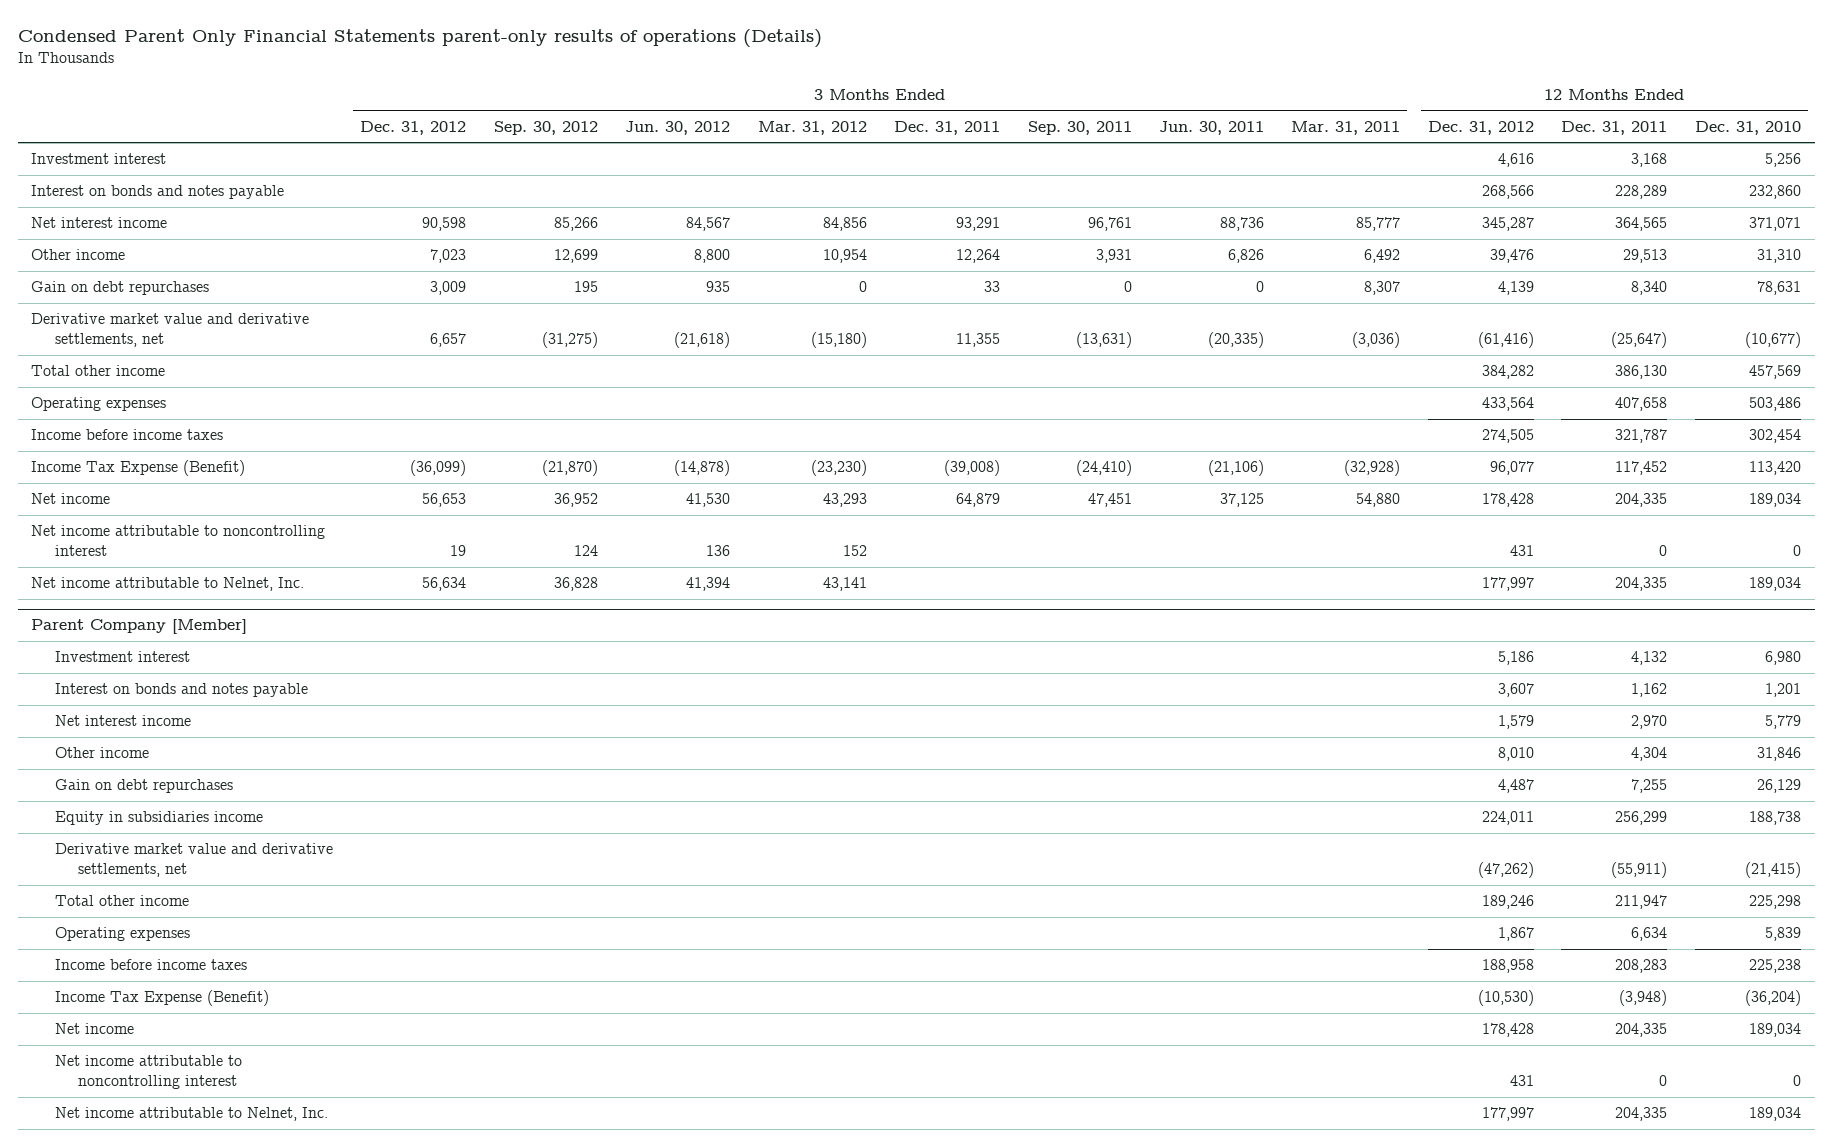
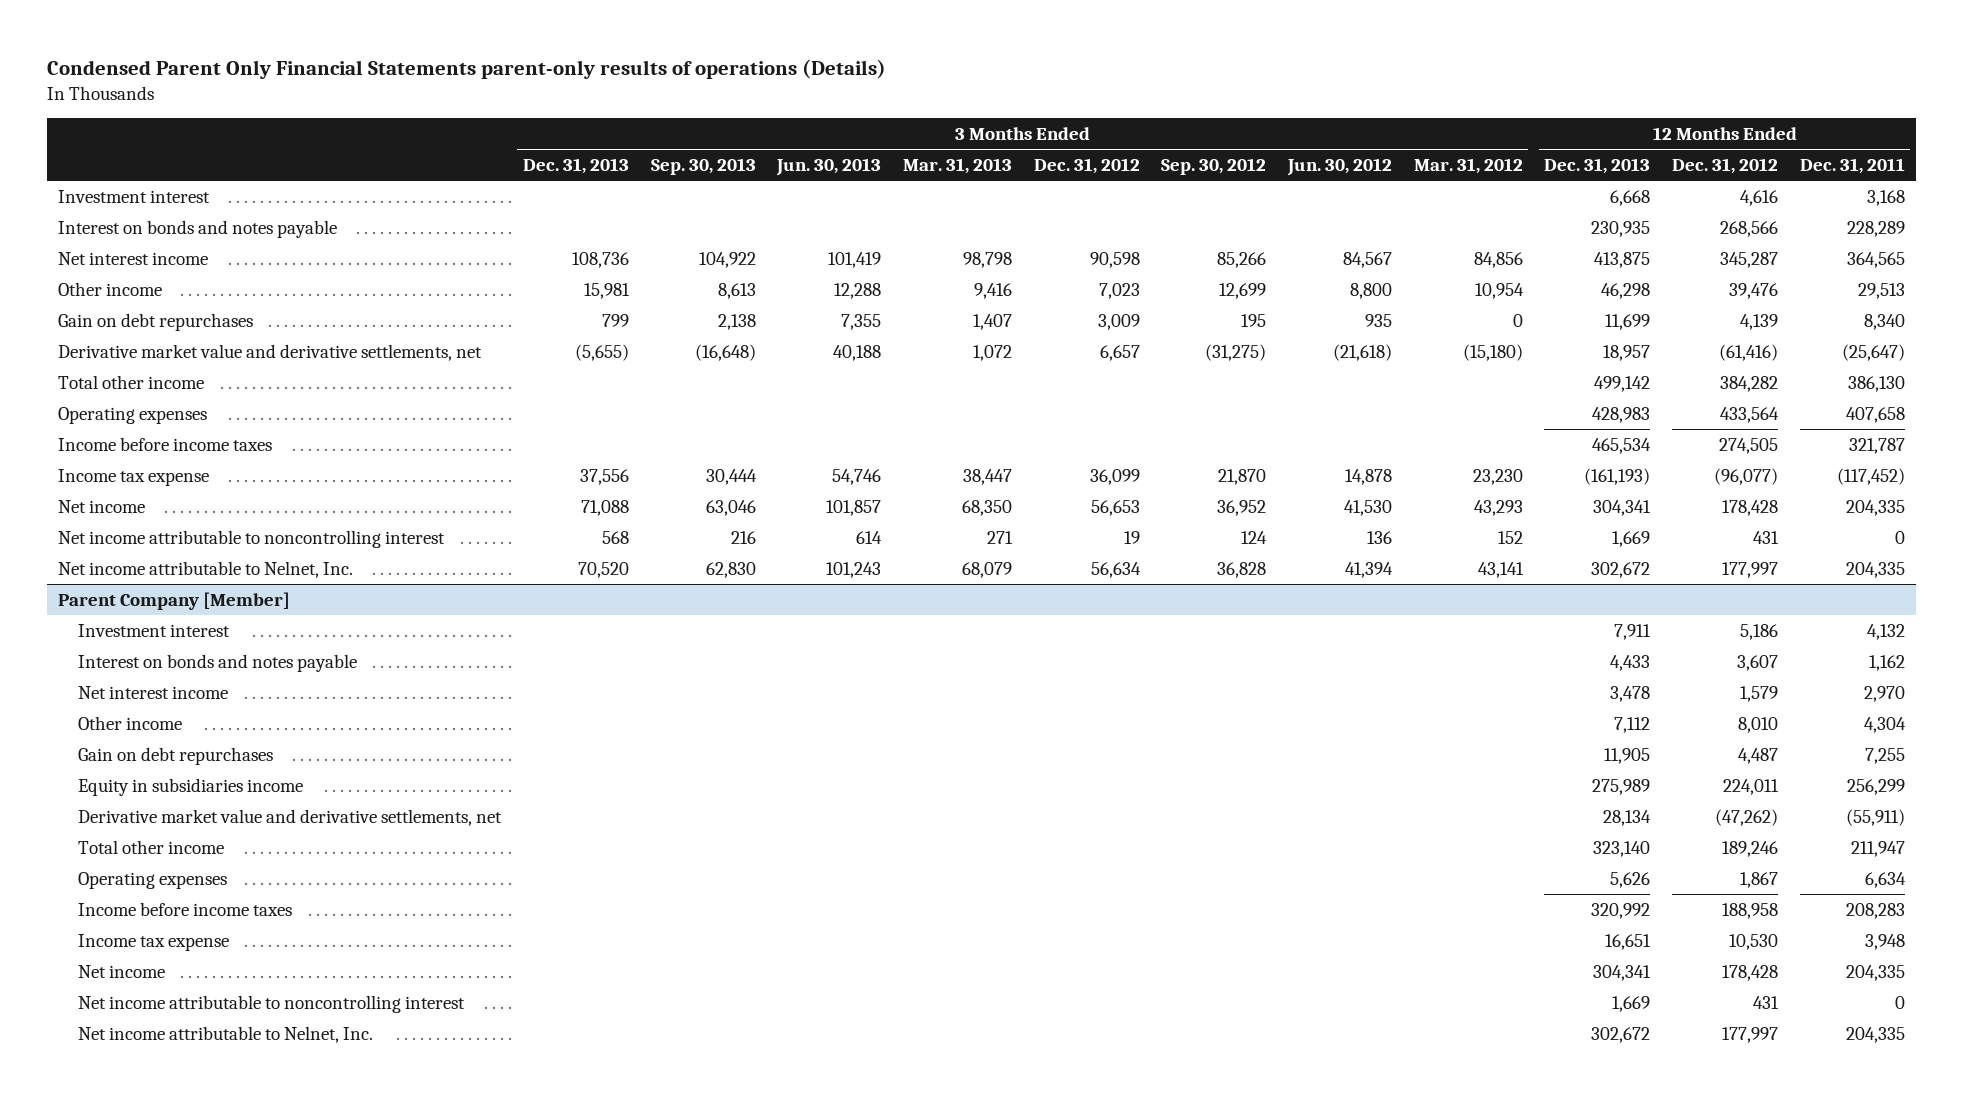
[894,120,1001,135] Dec. 31, 2011 -> none
[1027,120,1132,135] Sep. 30, 2011 -> none
[1158,120,1264,135] Jun. 30, 2011 -> none
[1291,120,1401,135] Mar. 31, 2011 -> none
[1694,120,1801,135] Dec. 31, 2010 -> none
none -> [522,157,629,174] Dec. 31, 2013
none -> [650,157,756,175] Sep. 30, 2013
none -> [776,157,882,176] Jun. 30, 2013
none -> [902,157,1012,174] Mar. 31, 2013
none -> [1544,157,1651,174] Dec. 31, 2013
[31,460,246,477] Income Tax Expense (Benefit) -> [57,468,209,486] Income tax expense
[410,460,467,477] (36,099) -> [1089,468,1140,485] 36,099
[541,460,598,477] (21,870) -> [1218,468,1267,485] 21,870
[674,460,731,477] (14,878) -> [1344,468,1392,485] 14,878
[810,460,867,477] (23,230) -> [1472,468,1523,485] 23,230
[1489,461,1534,476] 96,077 -> [1714,467,1779,485] (96,077)
[1615,461,1668,476] 117,452 -> [1836,467,1905,485] (117,452)
[54,990,269,1007] Income Tax Expense (Benefit) -> [78,933,230,951] Income tax expense
[1477,990,1534,1007] (10,530) -> [1729,933,1779,950] 10,530
[1619,990,1668,1007] (3,948) -> [1864,933,1905,950] 3,948

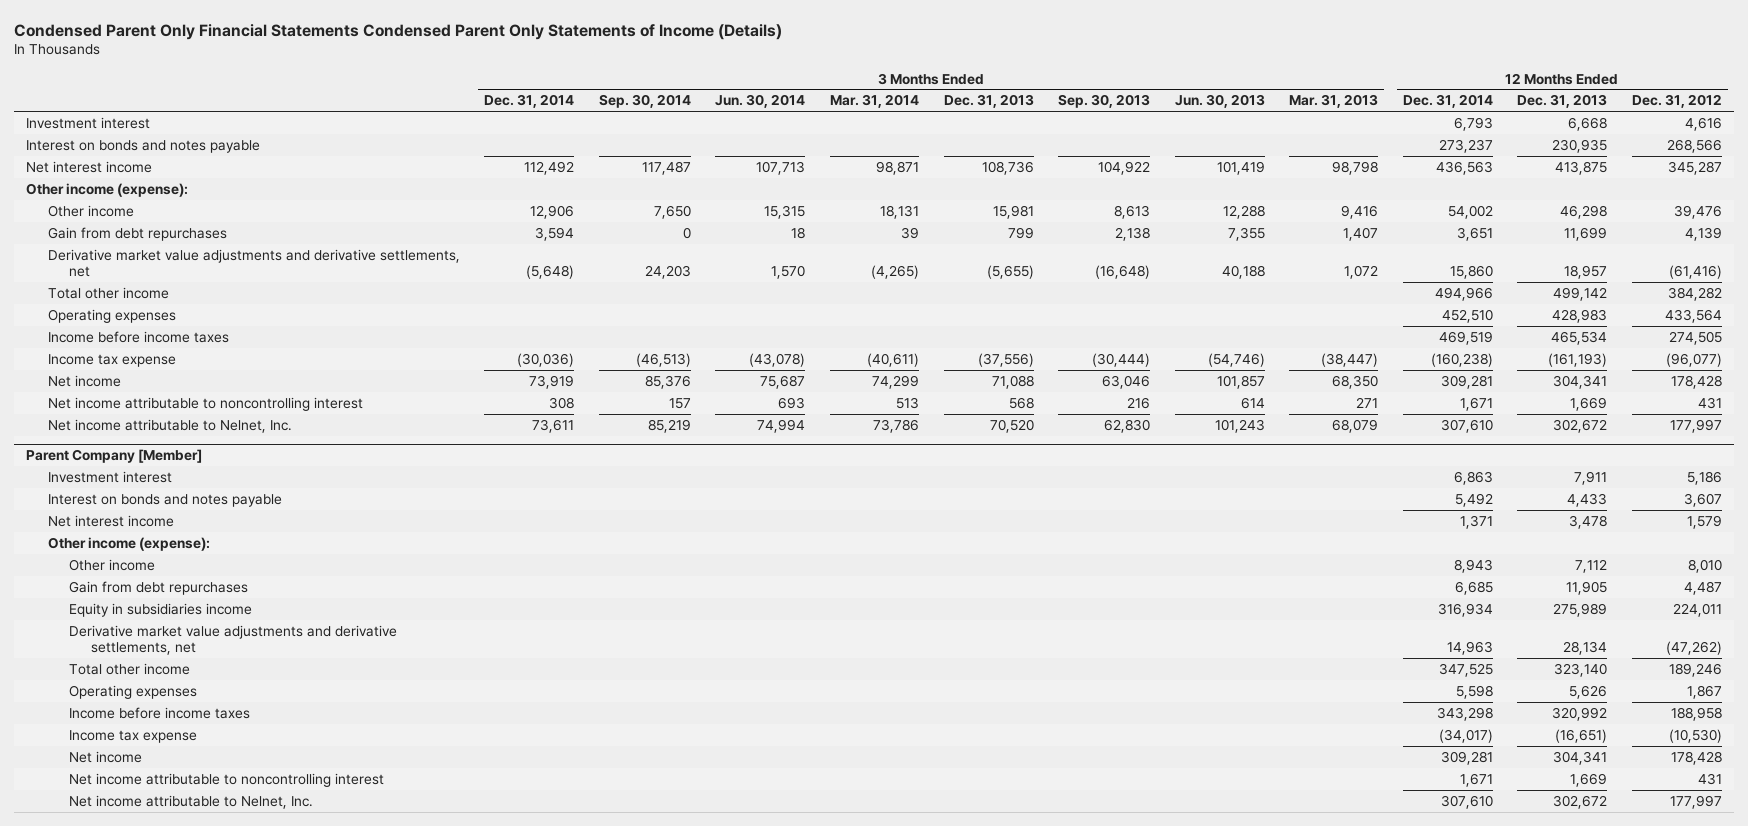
[47,59,887,80] Condensed Parent Only Financial Statements parent-only results of operations (Details) -> [14,23,783,40] Condensed Parent Only Financial Statements Condensed Parent Only Statements of Income (Details)
[1033,157,1140,174] Dec. 31, 2012 -> none
[1161,157,1267,175] Sep. 30, 2012 -> none
[1286,157,1392,176] Jun. 30, 2012 -> none
[1413,157,1523,174] Mar. 31, 2012 -> none
[1799,157,1905,174] Dec. 31, 2011 -> none
none -> [484,94,575,109] Dec. 31, 2014
none -> [598,94,691,109] Sep. 30, 2014
none -> [715,94,806,109] Jun. 30, 2014
none -> [830,94,920,109] Mar. 31, 2014
none -> [1402,94,1493,109] Dec. 31, 2014
none -> [26,182,189,197] Other income (expense):
[57,312,253,331] Gain on debt repurchases -> [47,226,227,241] Gain from debt repurchases
[57,343,482,361] Derivative market value and derivative settlements, net -> [47,248,460,278] Derivative market value adjustments and derivative settlements, net
[579,468,629,485] 37,556 -> [977,352,1034,367] (37,556)
[705,468,757,485] 30,444 -> [1092,352,1151,367] (30,444)
[832,468,882,485] 54,746 -> [1207,352,1265,367] (54,746)
[962,468,1012,485] 38,447 -> [1321,352,1379,367] (38,447)
none -> [47,536,210,551] Other income (expense):
[78,746,274,765] Gain on debt repurchases -> [69,580,249,595] Gain from debt repurchases
[78,808,503,826] Derivative market value and derivative settlements, net -> [69,624,398,656] Derivative market value adjustments and derivative settlements, net
[1605,933,1652,950] 16,651 -> [1555,728,1608,743] (16,651)
[1729,933,1779,950] 10,530 -> [1668,728,1722,743] (10,530)

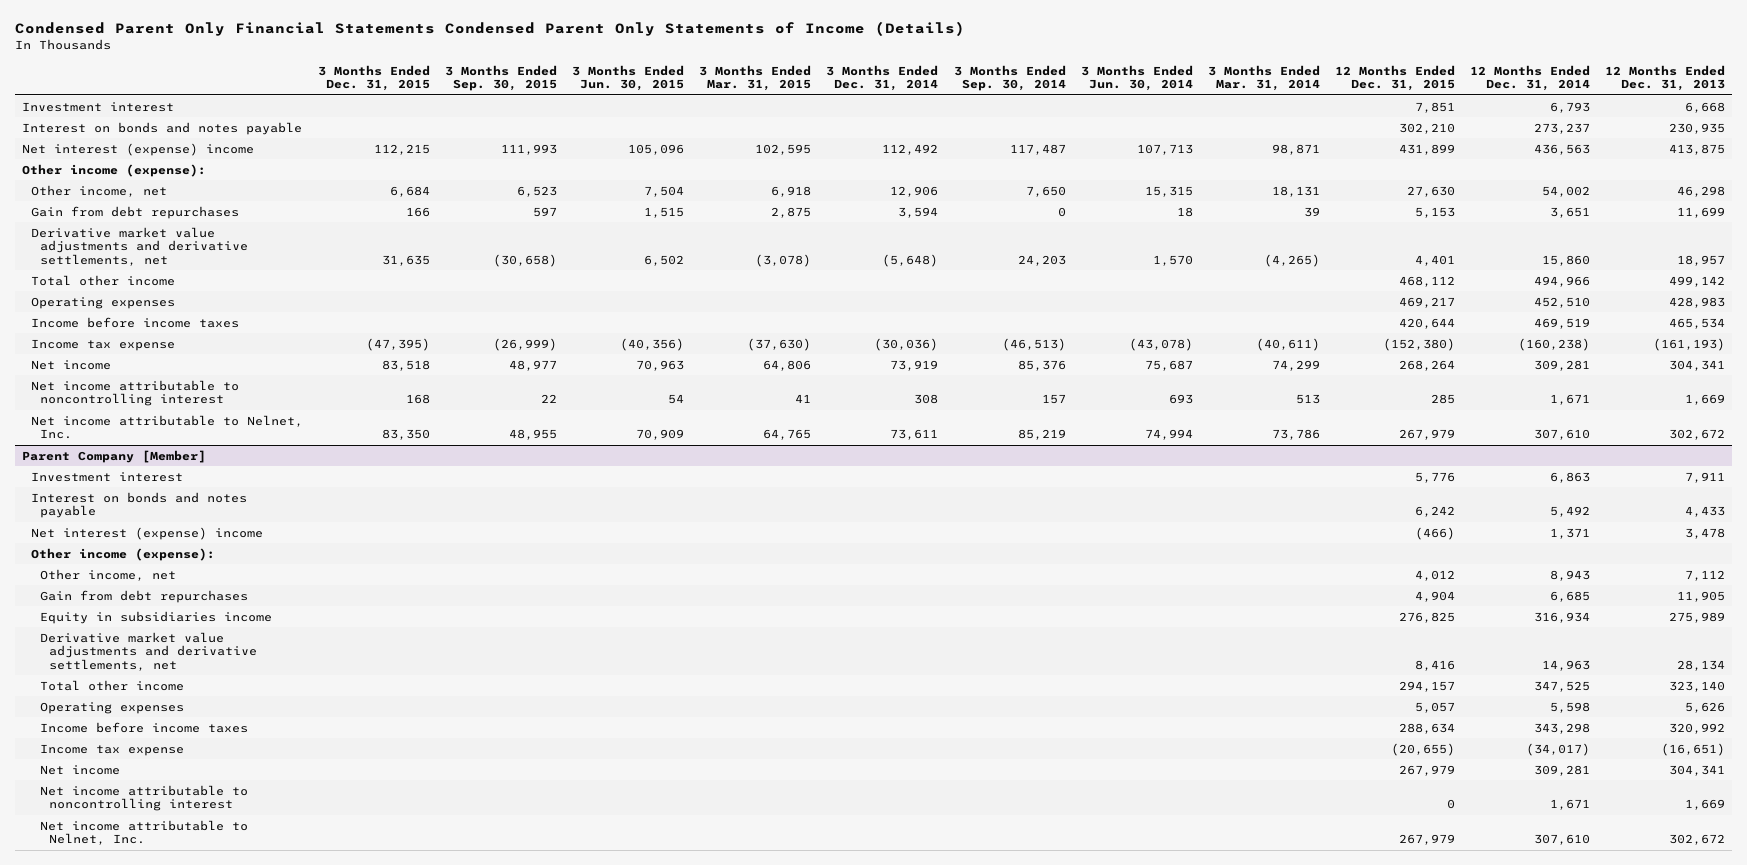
[943,94,1034,109] Dec. 31, 2013 -> none
[1058,94,1151,109] Sep. 30, 2013 -> none
[1174,94,1265,109] Jun. 30, 2013 -> none
[1289,94,1379,109] Mar. 31, 2013 -> none
[1631,94,1722,109] Dec. 31, 2012 -> none
none -> [318,64,431,92] 3 Months Ended Dec. 31, 2015
none -> [445,64,558,92] 3 Months Ended Sep. 30, 2015
none -> [572,64,685,92] 3 Months Ended Jun. 30, 2015
none -> [699,64,812,92] 3 Months Ended Mar. 31, 2015
none -> [1334,64,1455,92] 12 Months Ended Dec. 31, 2015
[26,160,153,173] Net interest income -> [22,142,255,156] Net interest (expense) income
[47,204,134,217] Other income -> [31,184,168,197] Other income, net
[47,514,174,527] Net interest income -> [31,526,264,540] Net interest (expense) income
[69,558,156,571] Other income -> [40,568,177,581] Other income, net

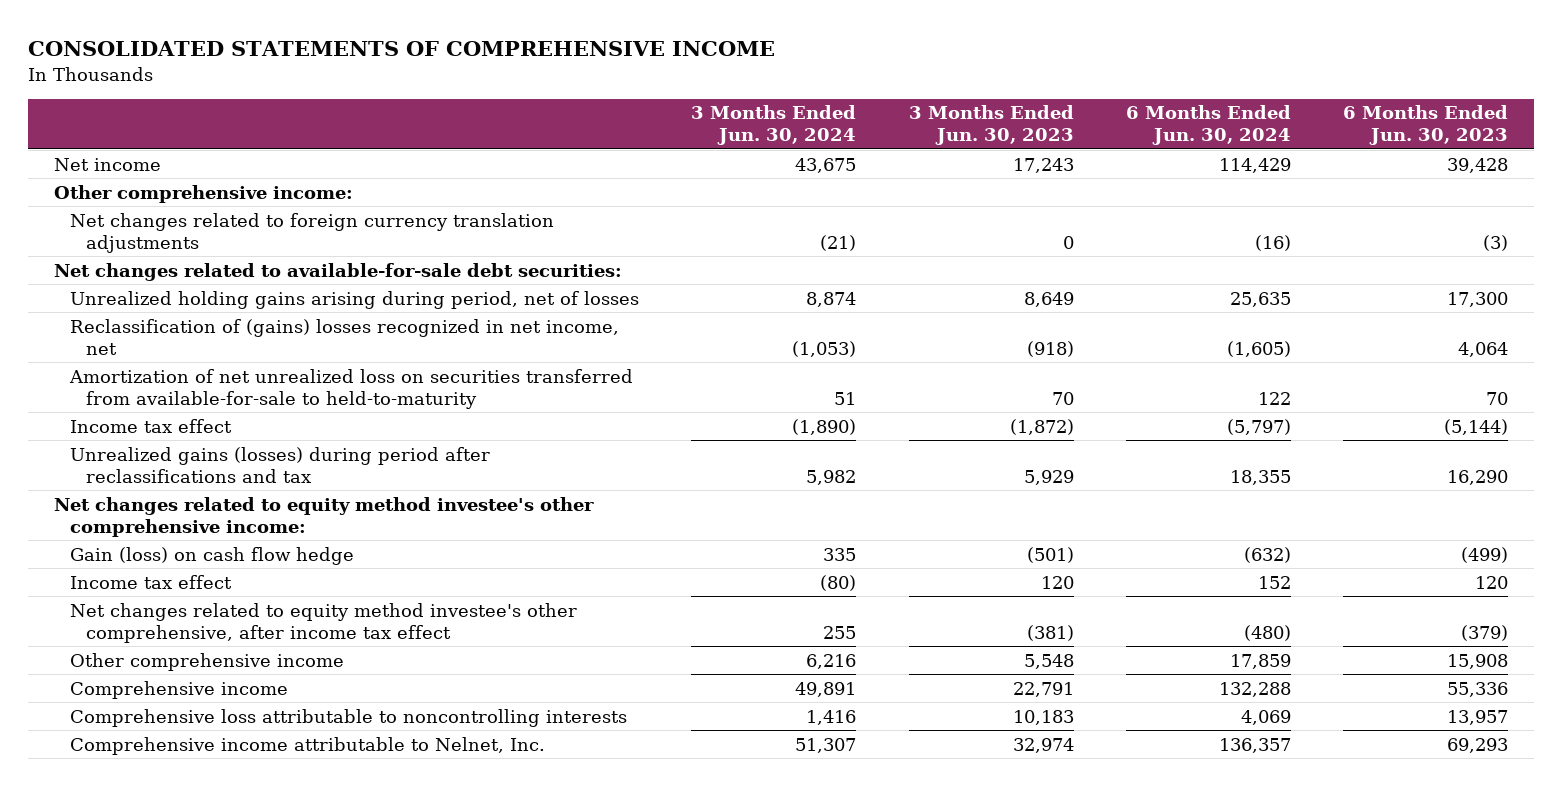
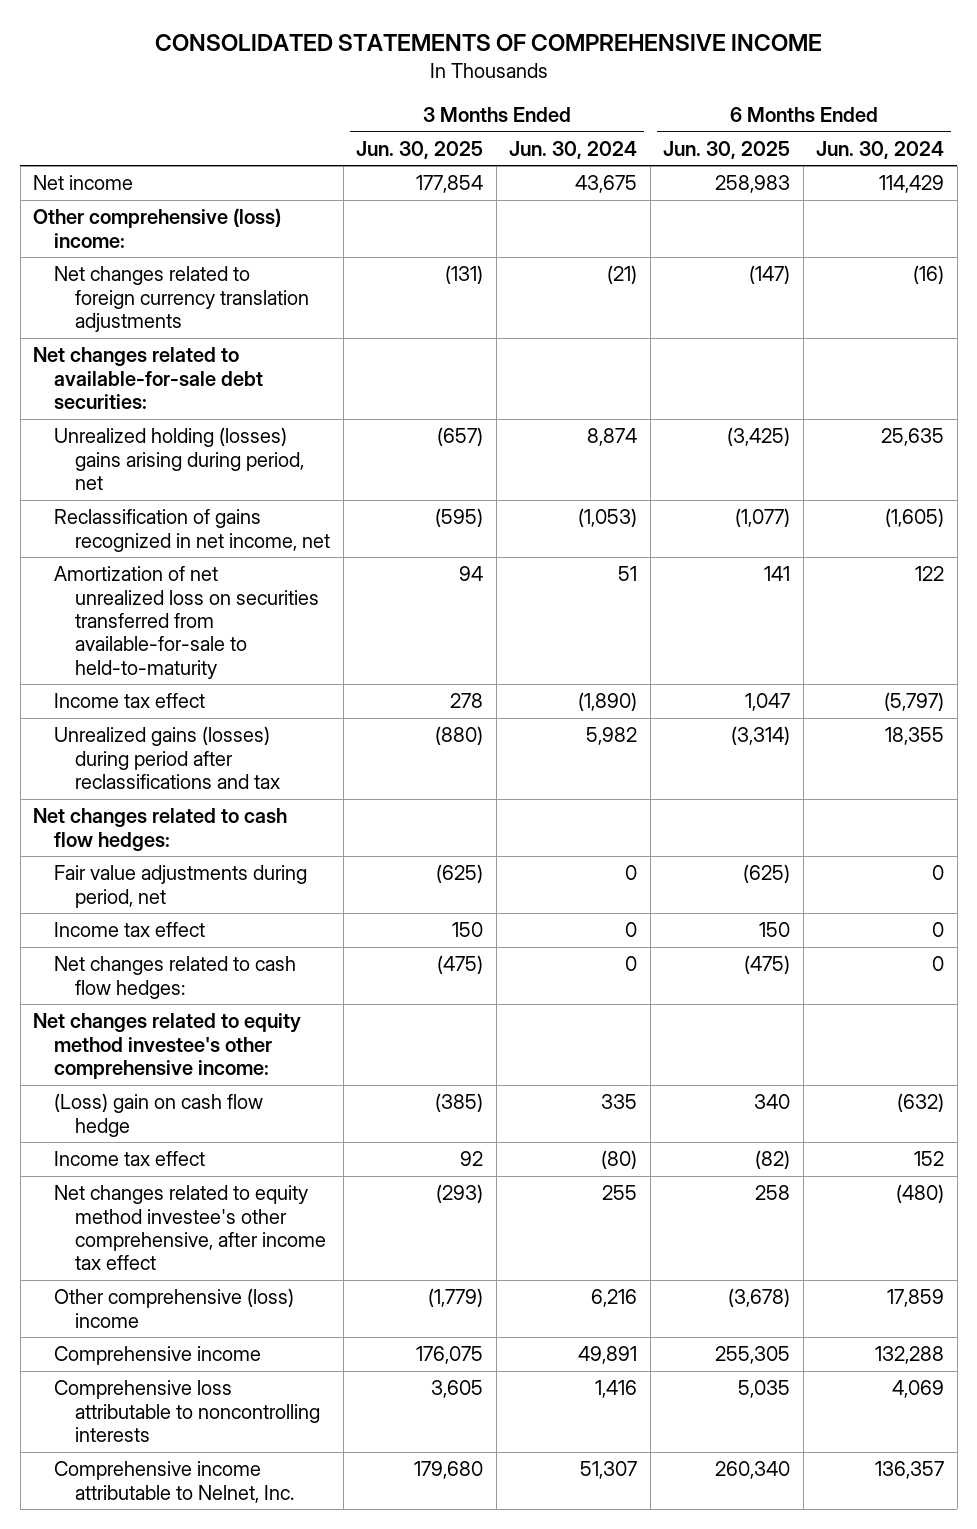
[908,105,1074,146] 3 Months Ended Jun. 30, 2023 -> none
[1342,105,1508,146] 6 Months Ended Jun. 30, 2023 -> none
none -> [356,140,484,159] Jun. 30, 2025
none -> [663,140,791,159] Jun. 30, 2025
[54,184,354,203] Other comprehensive income: -> [33,208,282,248] Other comprehensive (loss) income:
[70,290,640,309] Unrealized holding gains arising during period, net of losses -> [54,427,305,491] Unrealized holding (losses) gains arising during period, net
[70,318,620,355] Reclassification of (gains) losses recognized in net income, net -> [54,509,331,552] Reclassification of gains recognized in net income, net
none -> [33,808,288,851] Net changes related to cash flow hedges:
none -> [54,865,308,908] Fair value adjustments during period, net
none -> [54,922,206,938] Income tax effect
none -> [54,956,297,999] Net changes related to cash flow hedges:
[70,546,355,565] Gain (loss) on cash flow hedge -> [54,1093,264,1137] (Loss) gain on cash flow hedge
[70,652,345,671] Other comprehensive income -> [54,1288,295,1328] Other comprehensive (loss) income

